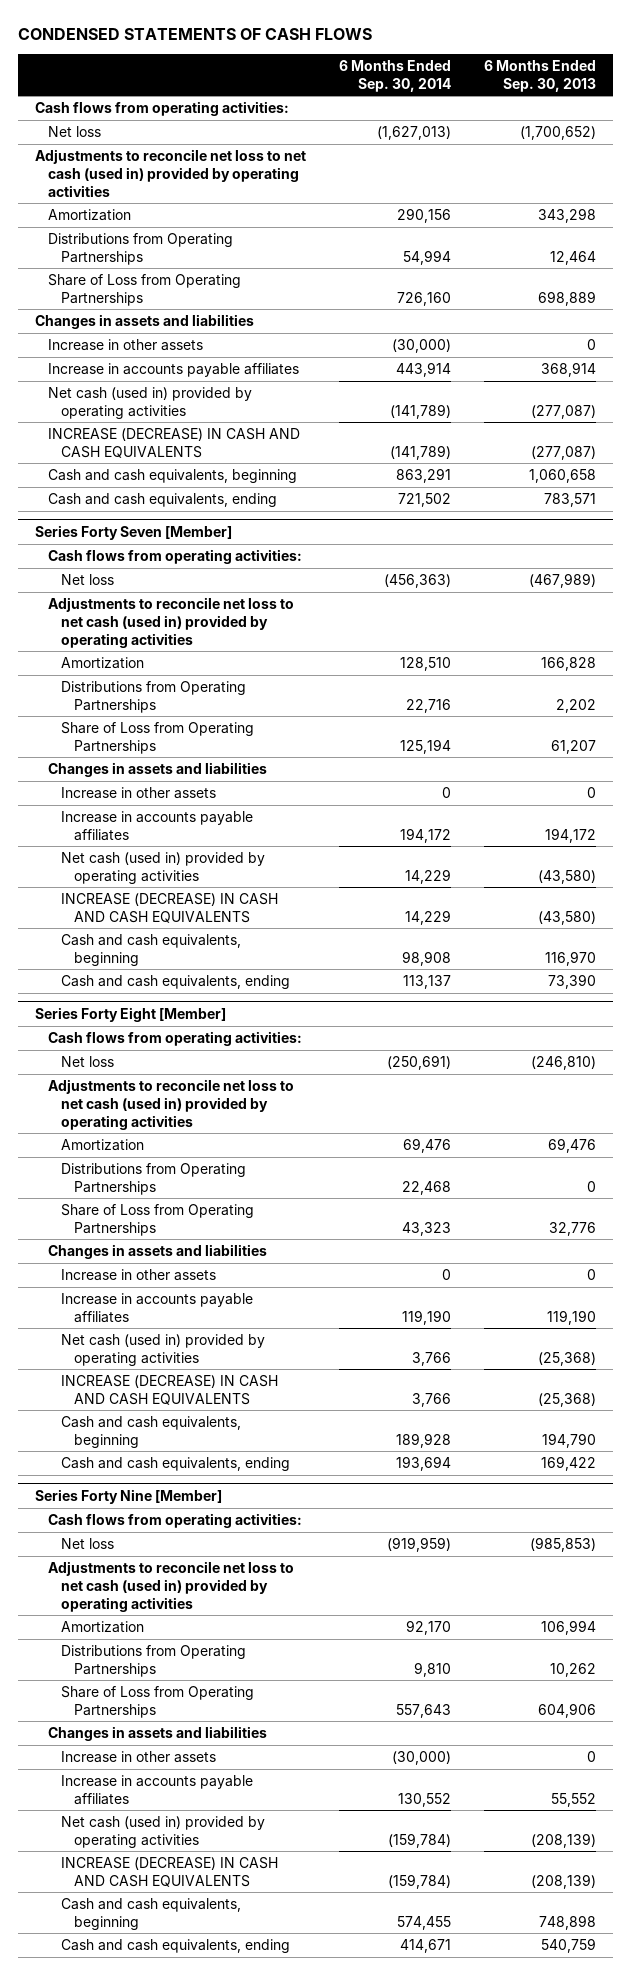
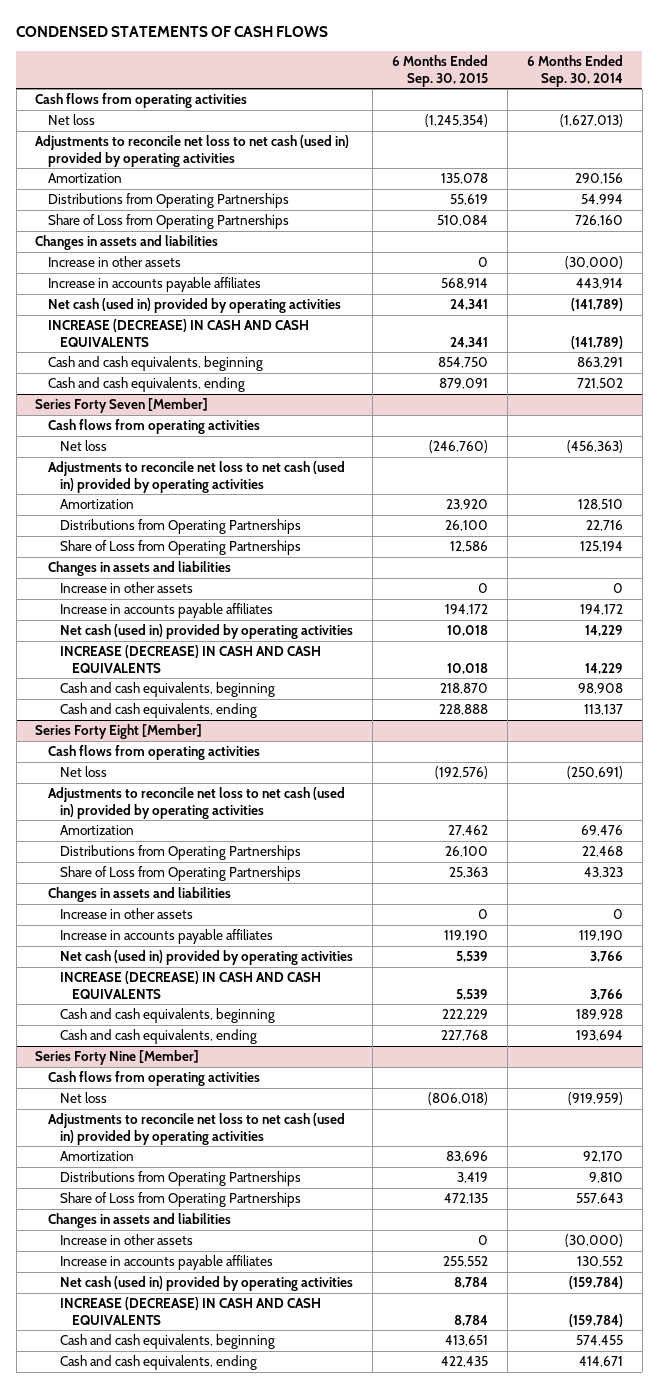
[484,59,597,92] 6 Months Ended Sep. 30, 2013 -> none
none -> [391,54,488,87] 6 Months Ended Sep. 30, 2015
[34,100,289,116] Cash flows from operating activities: -> [35,93,248,109] Cash flows from operating activities
[47,548,302,564] Cash flows from operating activities: -> [47,419,260,435] Cash flows from operating activities
[47,1030,302,1046] Cash flows from operating activities: -> [47,745,260,761] Cash flows from operating activities
[47,1512,302,1528] Cash flows from operating activities: -> [47,1071,260,1087] Cash flows from operating activities

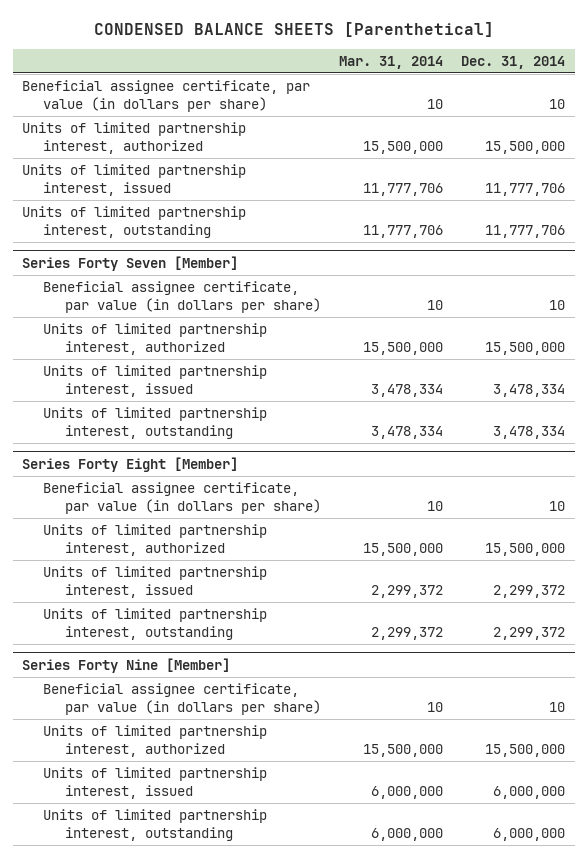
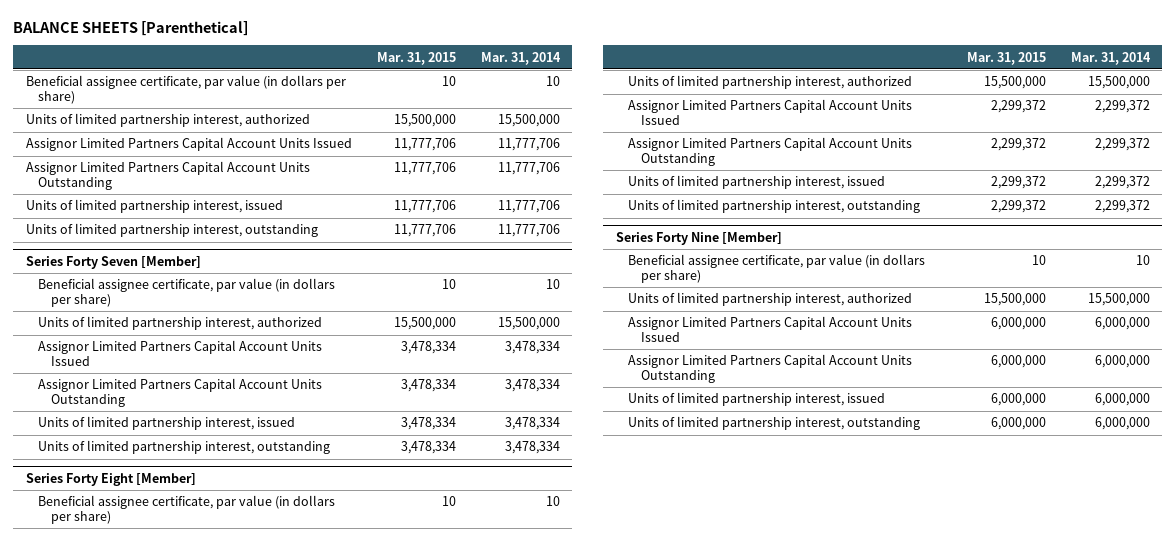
[93,21,494,37] CONDENSED BALANCE SHEETS [Parenthetical] -> [13,20,249,36] BALANCE SHEETS [Parenthetical]
[461,55,566,69] Dec. 31, 2014 -> none
none -> [376,51,456,65] Mar. 31, 2015
none -> [25,137,352,152] Assignor Limited Partners Capital Account Units Issued
none -> [25,161,310,191] Assignor Limited Partners Capital Account Units Outstanding
none -> [38,340,323,367] Assignor Limited Partners Capital Account Units Issued
none -> [38,378,323,408] Assignor Limited Partners Capital Account Units Outstanding
none -> [628,99,913,126] Assignor Limited Partners Capital Account Units Issued
none -> [628,137,913,167] Assignor Limited Partners Capital Account Units Outstanding
none -> [628,316,913,343] Assignor Limited Partners Capital Account Units Issued
none -> [628,354,913,384] Assignor Limited Partners Capital Account Units Outstanding

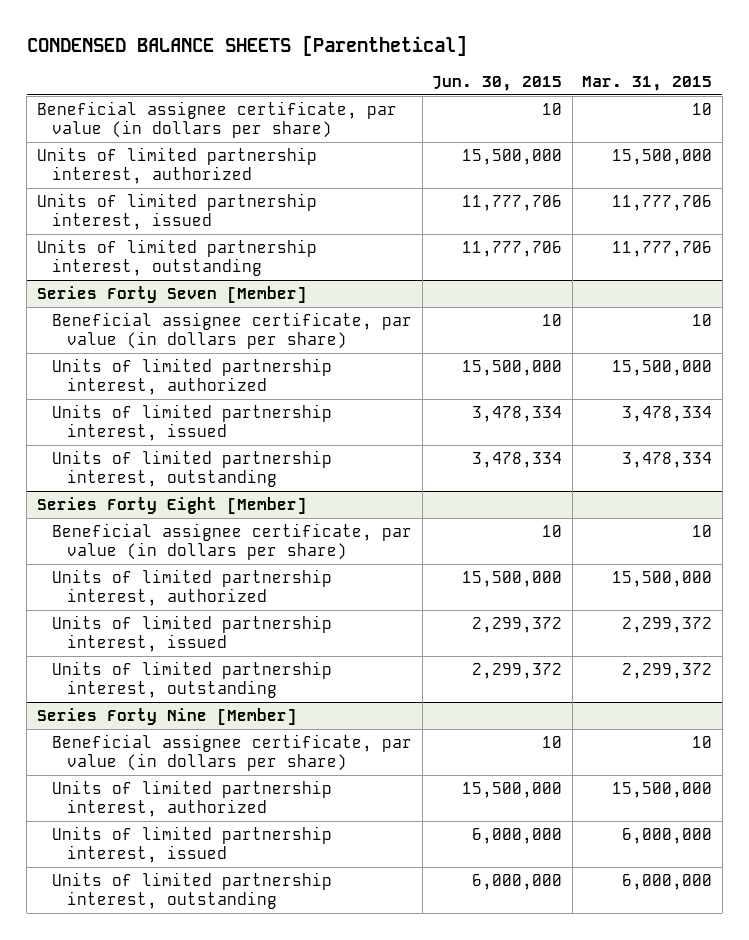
[13,20,249,36] BALANCE SHEETS [Parenthetical] -> [26,35,467,56] CONDENSED BALANCE SHEETS [Parenthetical]
[480,51,561,65] Mar. 31, 2014 -> none
none -> [432,76,563,92] Jun. 30, 2015
[25,137,352,152] Assignor Limited Partners Capital Account Units Issued -> none
[25,161,310,191] Assignor Limited Partners Capital Account Units Outstanding -> none
[38,340,323,367] Assignor Limited Partners Capital Account Units Issued -> none
[38,378,323,408] Assignor Limited Partners Capital Account Units Outstanding -> none
[628,99,913,126] Assignor Limited Partners Capital Account Units Issued -> none
[628,137,913,167] Assignor Limited Partners Capital Account Units Outstanding -> none
[628,316,913,343] Assignor Limited Partners Capital Account Units Issued -> none
[628,354,913,384] Assignor Limited Partners Capital Account Units Outstanding -> none

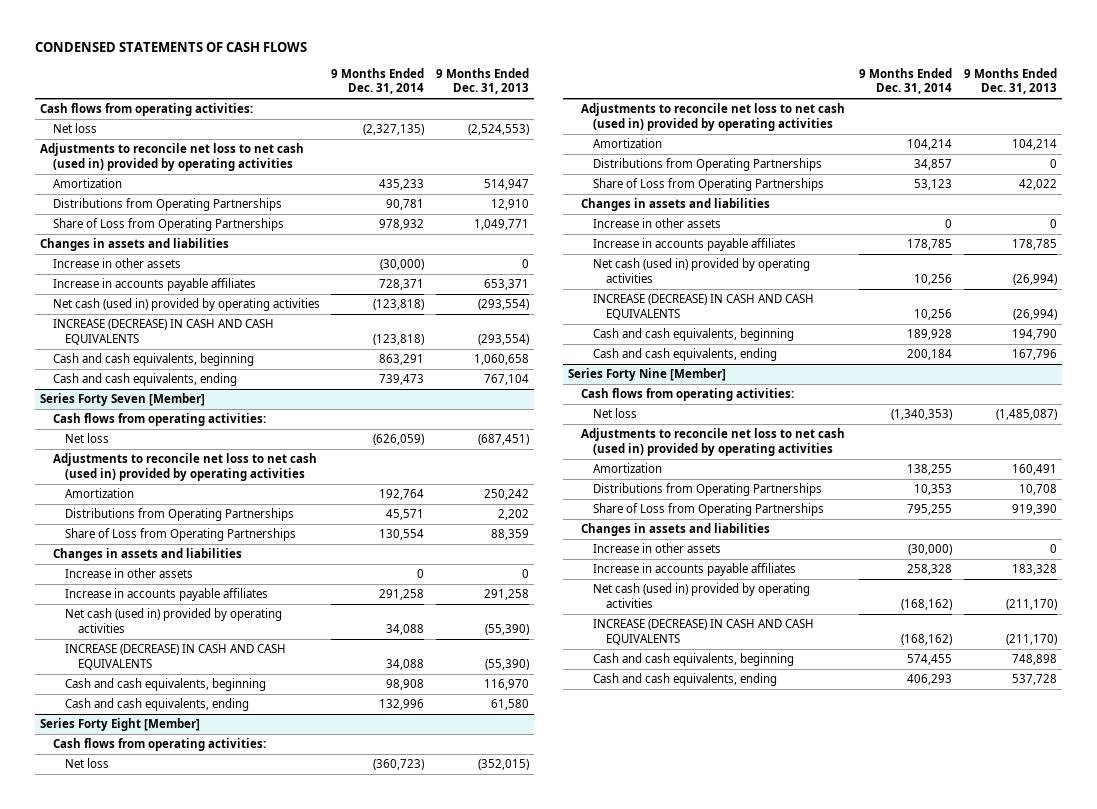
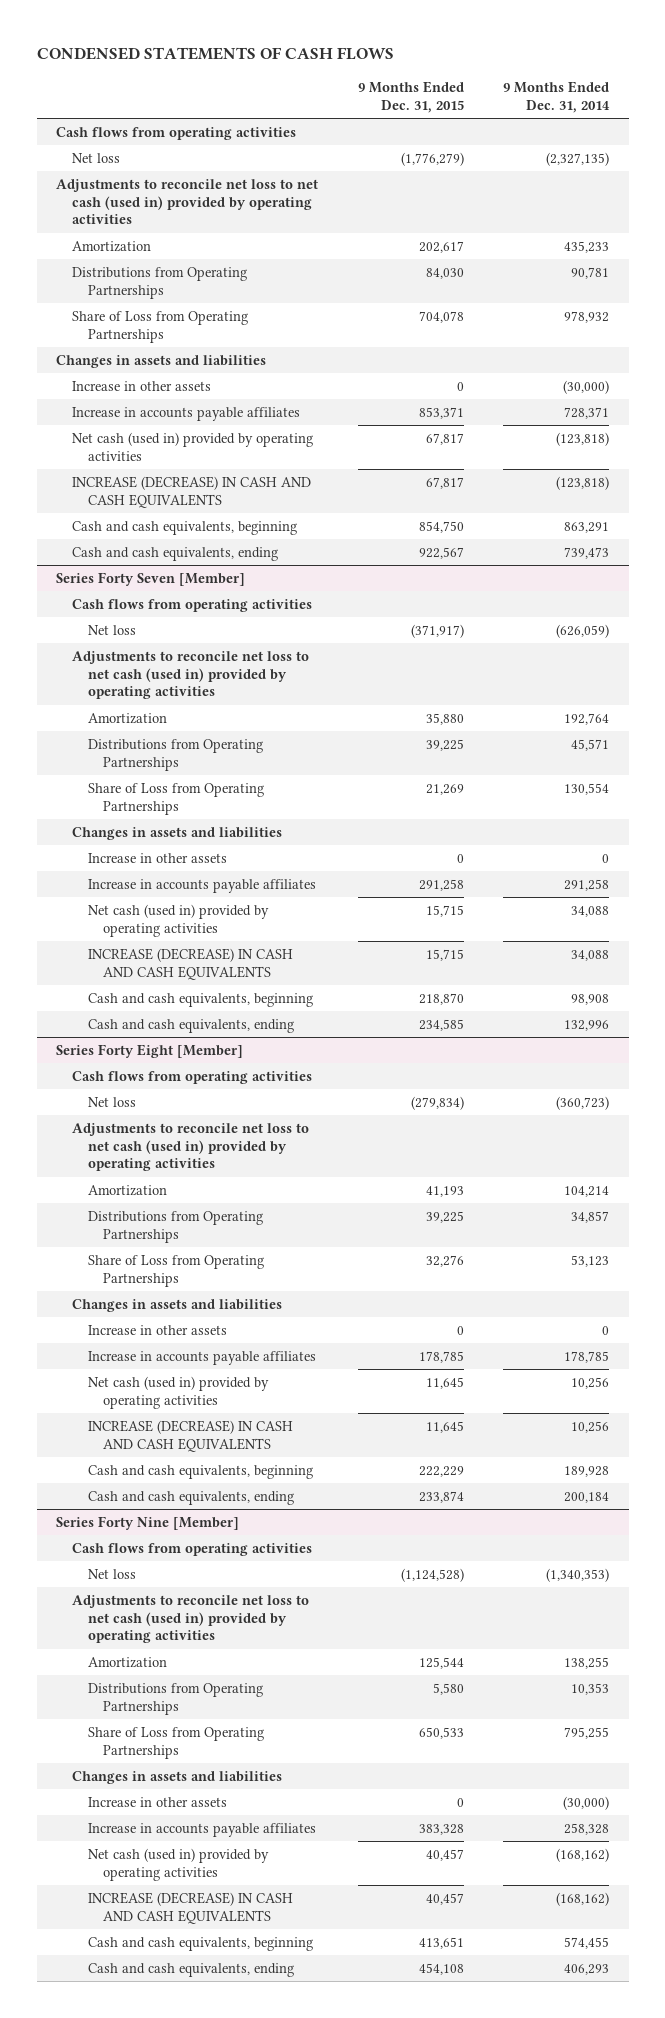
[435,67,529,95] 9 Months Ended Dec. 31, 2013 -> none
none -> [357,81,464,113] 9 Months Ended Dec. 31, 2015
[40,103,254,117] Cash flows from operating activities: -> [56,126,297,140] Cash flows from operating activities
[52,413,266,427] Cash flows from operating activities: -> [71,598,312,612] Cash flows from operating activities
[52,738,266,752] Cash flows from operating activities: -> [71,1070,312,1084] Cash flows from operating activities
[580,388,794,402] Cash flows from operating activities: -> [71,1542,312,1556] Cash flows from operating activities

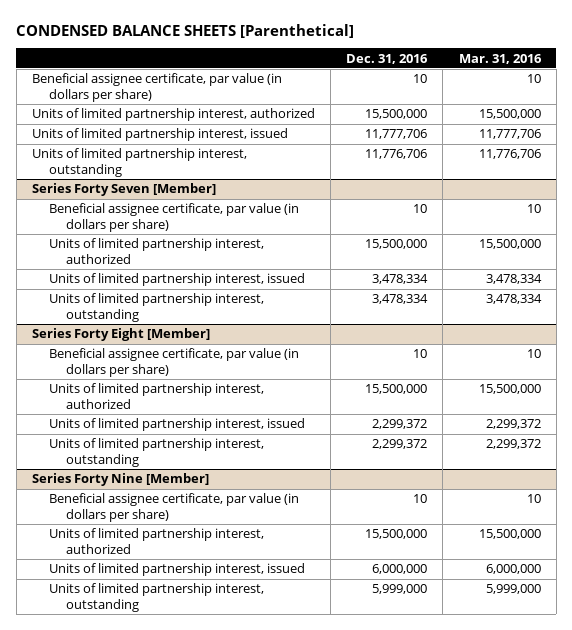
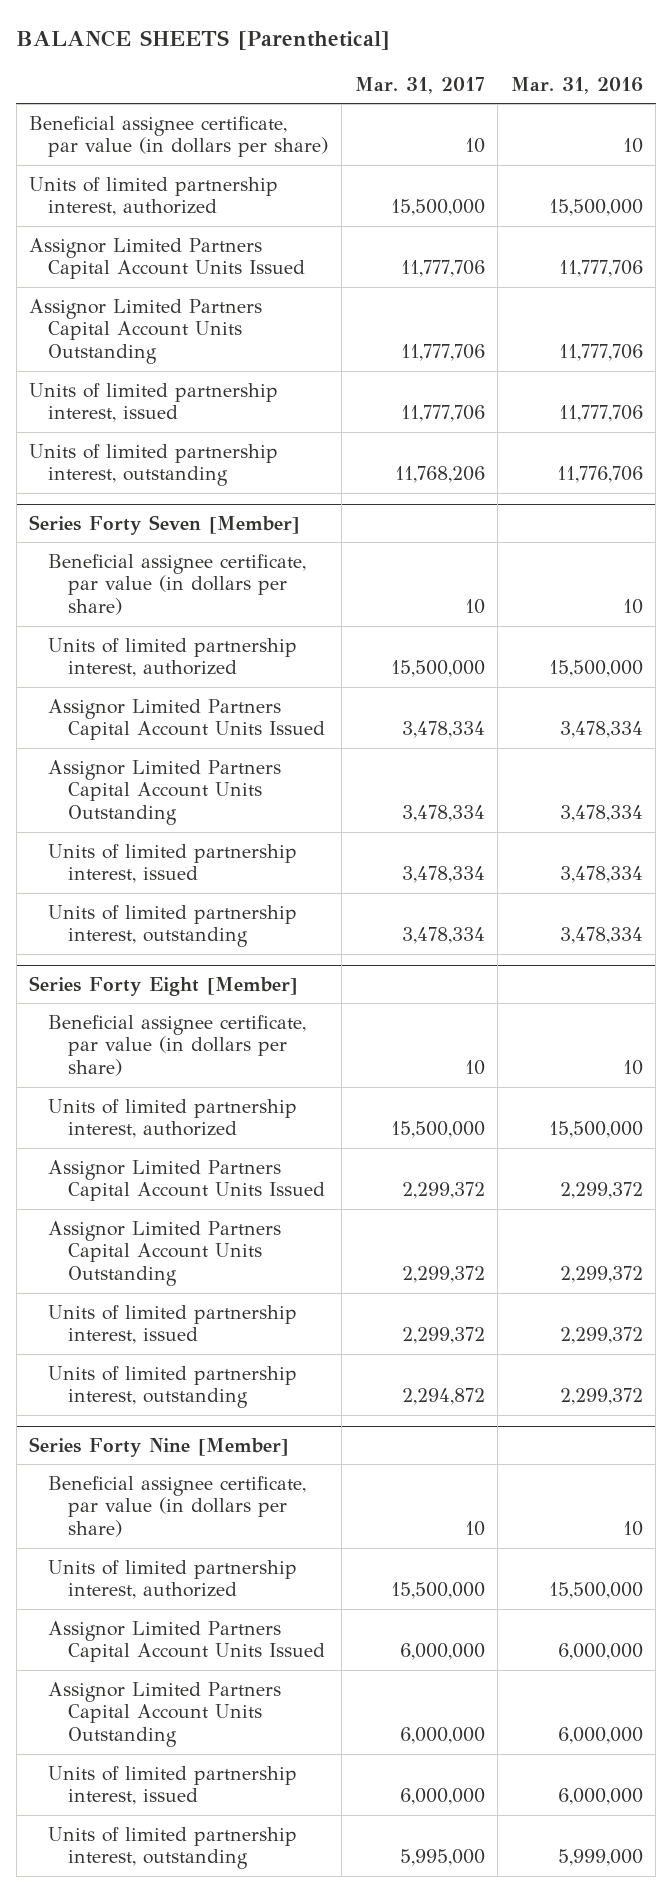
[16,23,355,38] CONDENSED BALANCE SHEETS [Parenthetical] -> [16,29,391,50] BALANCE SHEETS [Parenthetical]
[346,53,429,64] Dec. 31, 2016 -> none
none -> [354,76,485,94] Mar. 31, 2017
none -> [29,237,306,280] Assignor Limited Partners Capital Account Units Issued
none -> [29,298,263,365] Assignor Limited Partners Capital Account Units Outstanding
none -> [48,698,325,741] Assignor Limited Partners Capital Account Units Issued
none -> [48,759,282,826] Assignor Limited Partners Capital Account Units Outstanding
none -> [48,1159,325,1202] Assignor Limited Partners Capital Account Units Issued
none -> [48,1220,282,1287] Assignor Limited Partners Capital Account Units Outstanding
none -> [48,1620,325,1663] Assignor Limited Partners Capital Account Units Issued
none -> [48,1681,282,1748] Assignor Limited Partners Capital Account Units Outstanding

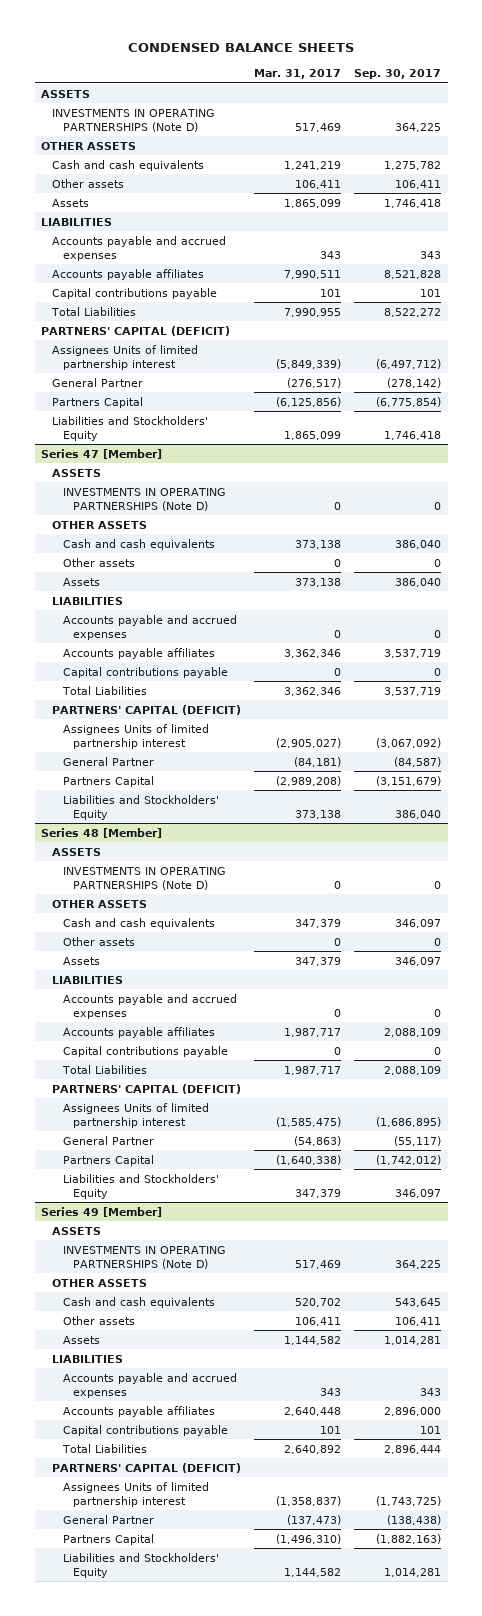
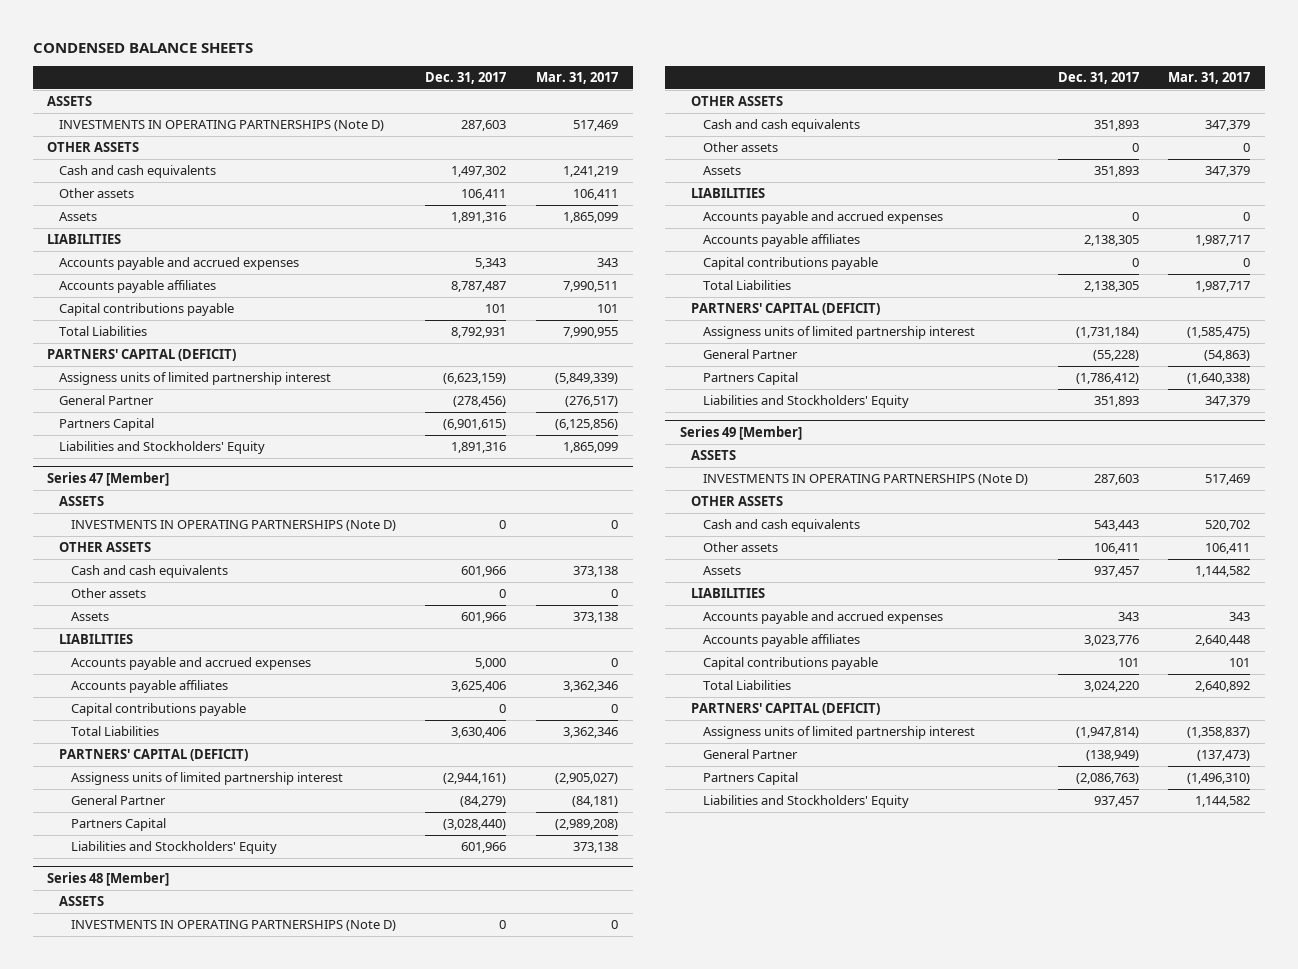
[354,69,442,80] Sep. 30, 2017 -> none
none -> [425,71,507,84] Dec. 31, 2017
[51,344,198,370] Assignees Units of limited partnership interest -> [59,372,332,386] Assigness units of limited partnership interest
[62,723,209,749] Assignees Units of limited partnership interest -> [71,772,344,786] Assigness units of limited partnership interest
[62,1102,209,1128] Assignees Units of limited partnership interest -> [703,326,976,340] Assigness units of limited partnership interest
[62,1481,209,1507] Assignees Units of limited partnership interest -> [703,726,976,740] Assigness units of limited partnership interest

